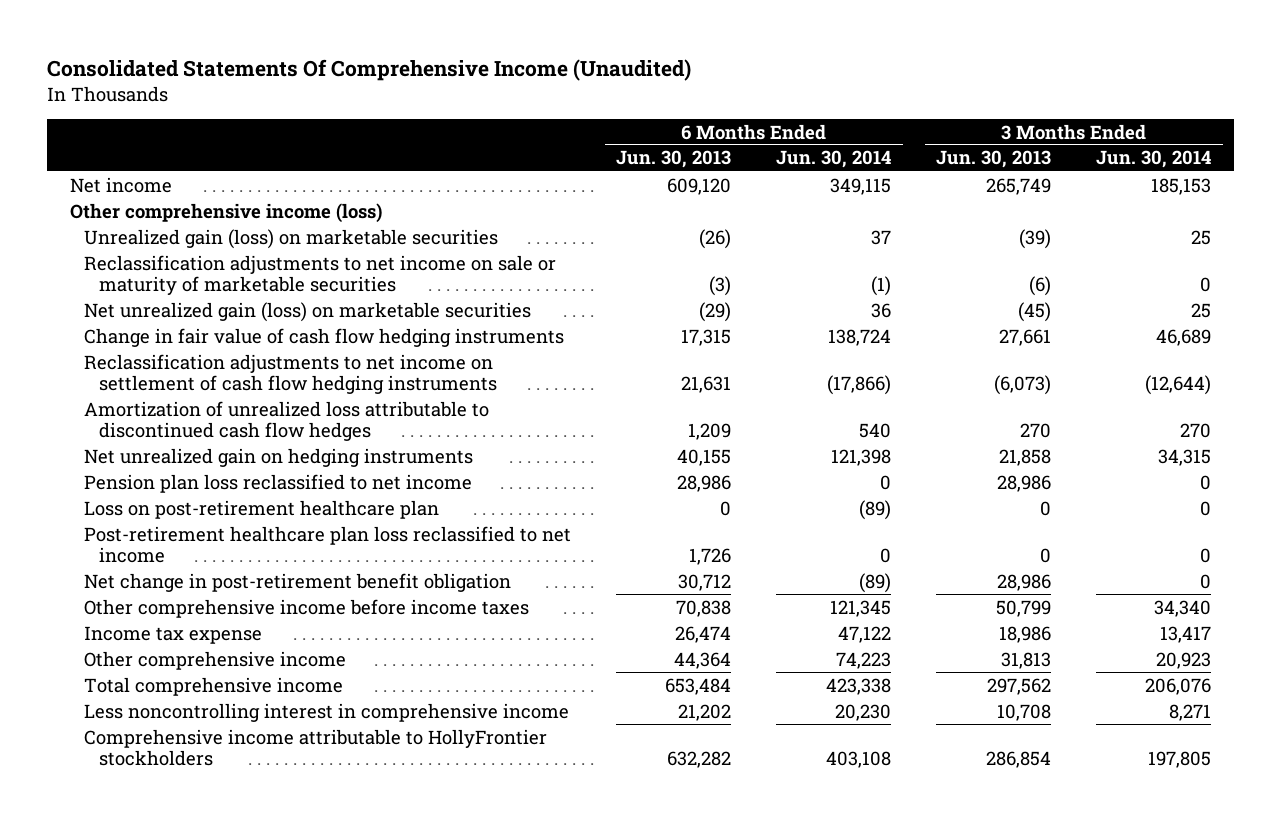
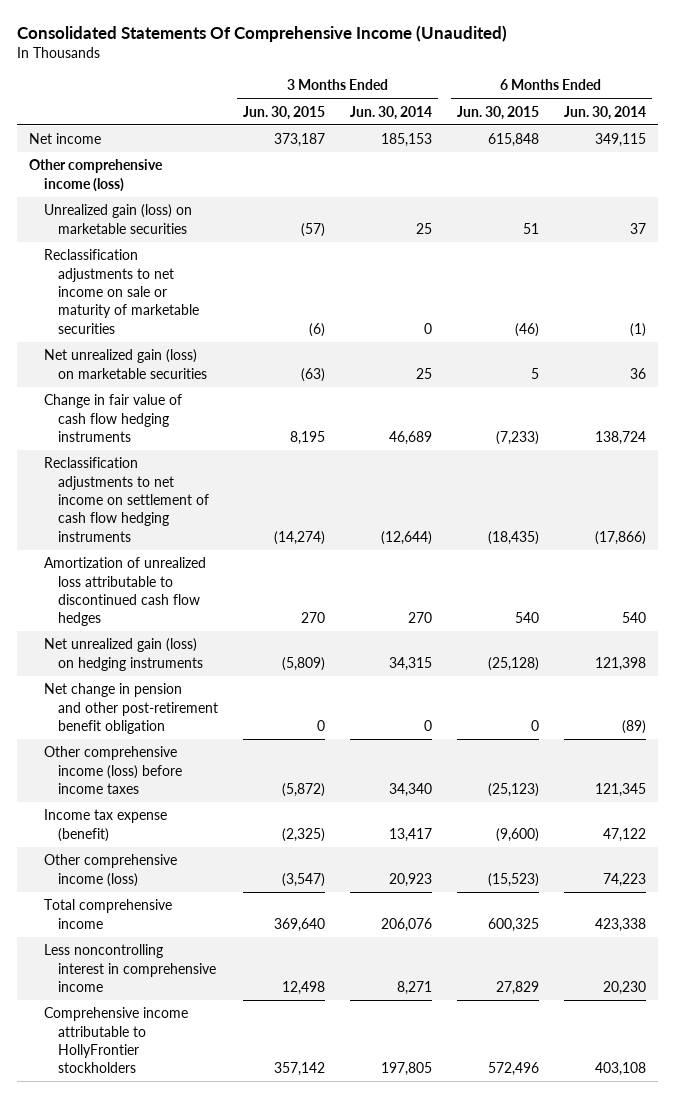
[616,150,732,169] Jun. 30, 2013 -> none
[936,150,1052,169] Jun. 30, 2013 -> none
none -> [243,105,326,120] Jun. 30, 2015
none -> [456,105,539,120] Jun. 30, 2015
[84,473,473,493] Pension plan loss reclassified to net income -> none
[84,499,440,519] Loss on post-retirement healthcare plan -> none
[84,525,572,563] Post-retirement healthcare plan loss reclassified to net income -> none
[84,447,474,467] Net unrealized gain on hedging instruments -> [43,638,204,671] Net unrealized gain (loss) on hedging instruments
[84,572,512,592] Net change in post-retirement benefit obligation -> [43,683,219,735] Net change in pension and other post-retirement benefit obligation
[84,598,530,618] Other comprehensive income before income taxes -> [43,746,183,795] Other comprehensive income (loss) before income taxes
[84,625,263,644] Income tax expense -> [43,809,167,842] Income tax expense (benefit)
[84,650,347,670] Other comprehensive income -> [43,854,177,887] Other comprehensive income (loss)

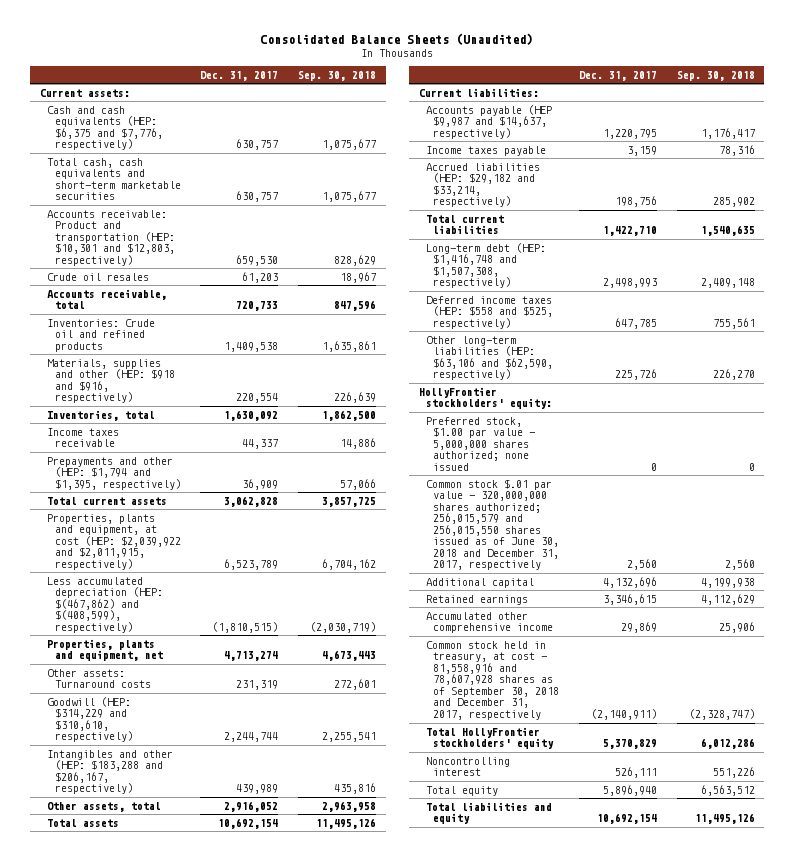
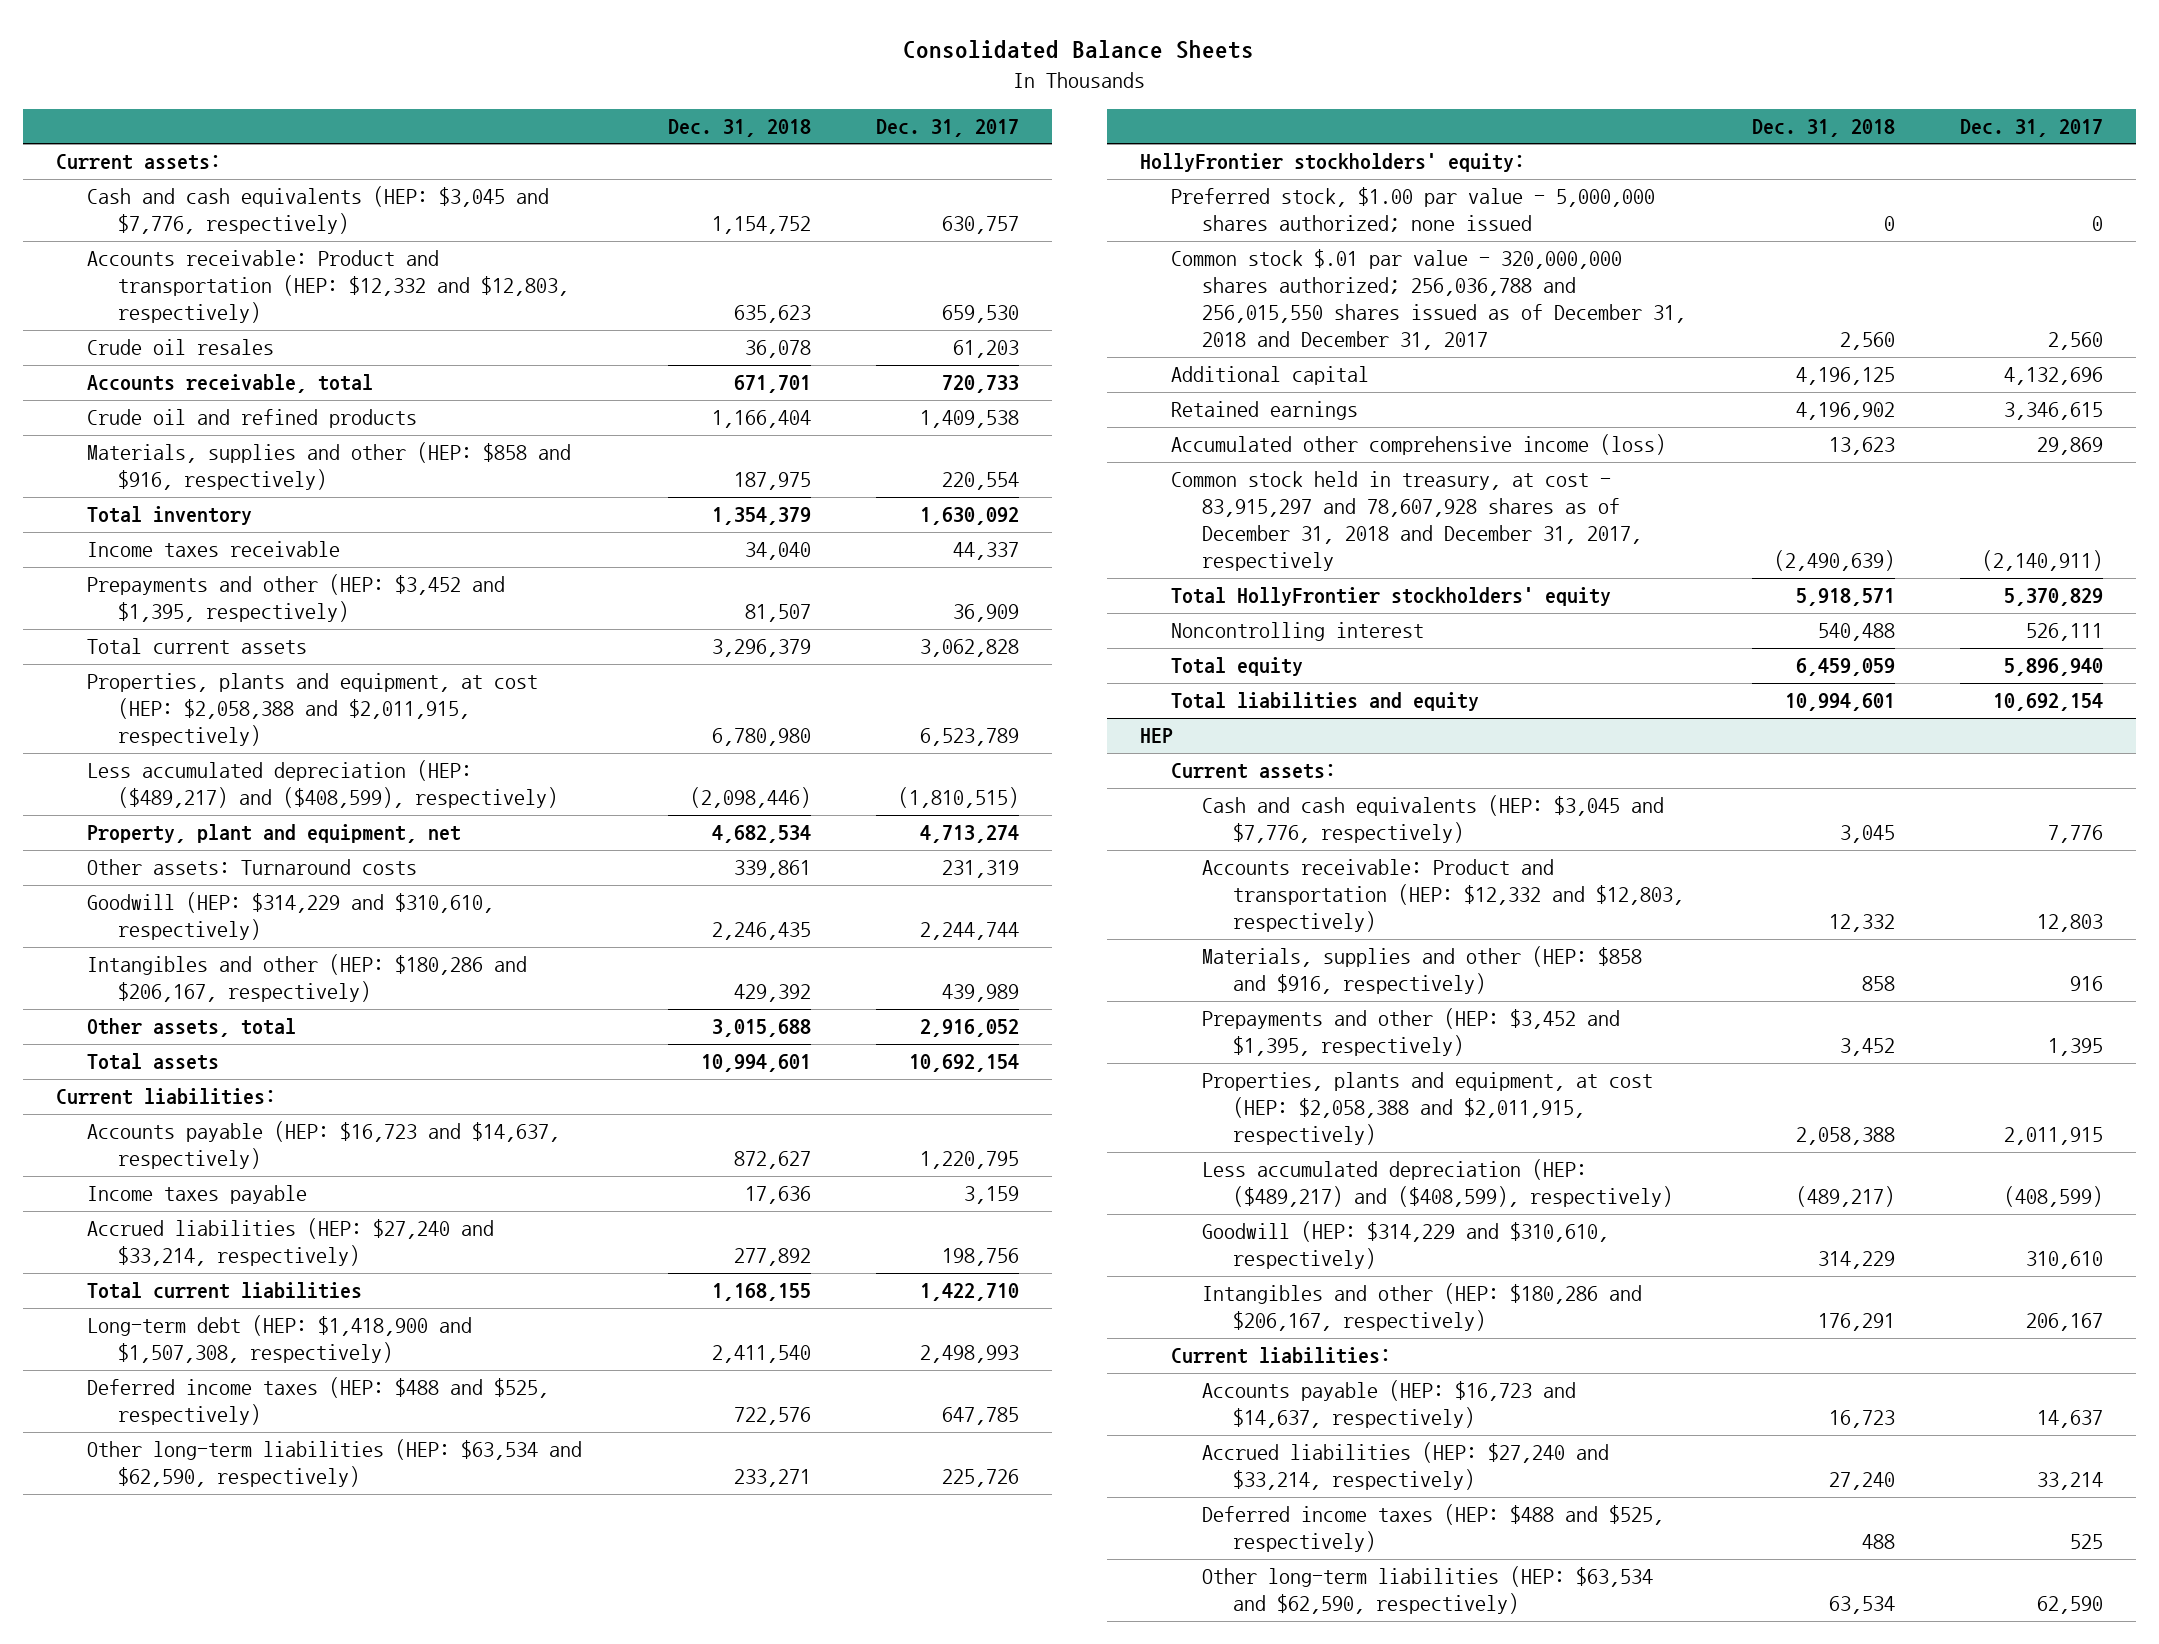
[260,33,534,46] Consolidated Balance Sheets (Unaudited) -> [903,39,1255,59] Consolidated Balance Sheets
[298,70,377,81] Sep. 30, 2018 -> none
none -> [667,118,811,137] Dec. 31, 2018
[47,157,181,201] Total cash, cash equivalents and short-term marketable securities -> none
[47,105,163,151] Cash and cash equivalents (HEP: $6,375 and $7,776, respectively) -> [86,186,549,235] Cash and cash equivalents (HEP: $3,045 and $7,776, respectively)
[47,209,175,266] Accounts receivable: Product and transportation (HEP: $10,301 and $12,803, respectively) -> [86,250,570,324] Accounts receivable: Product and transportation (HEP: $12,332 and $12,803, respectively)
[47,318,156,352] Inventories: Crude oil and refined products -> [86,409,417,429] Crude oil and refined products
[47,358,175,404] Materials, supplies and other (HEP: $918 and $916, respectively) -> [86,442,571,491] Materials, supplies and other (HEP: $858 and $916, respectively)
[47,409,156,421] Inventories, total -> [86,506,252,526] Total inventory
[47,456,181,490] Prepayments and other (HEP: $1,794 and $1,395, respectively) -> [86,574,505,623] Prepayments and other (HEP: $3,452 and $1,395, respectively)
[47,513,181,570] Properties, plants and equipment, at cost (HEP: $2,039,922 and $2,011,915, respectively) -> [86,673,538,747] Properties, plants and equipment, at cost (HEP: $2,058,388 and $2,011,915, respectively)
[47,576,163,633] Less accumulated depreciation (HEP: $(467,862) and $(408,599), respectively) -> [86,760,559,809] Less accumulated depreciation (HEP: ($489,217) and ($408,599), respectively)
[47,638,163,662] Properties, plants and equipment, net -> [86,824,461,844] Property, plant and equipment, net
[47,749,174,795] Intangibles and other (HEP: $183,288 and $206,167, respectively) -> [86,954,527,1003] Intangibles and other (HEP: $180,286 and $206,167, respectively)
[425,104,552,139] Accounts payable (HEP $9,987 and $14,637, respectively) -> [86,1121,560,1170] Accounts payable (HEP: $16,723 and $14,637, respectively)
[425,162,540,208] Accrued liabilities (HEP: $29,182 and $33,214, respectively) -> [86,1218,494,1267] Accrued liabilities (HEP: $27,240 and $33,214, respectively)
[425,242,546,289] Long-term debt (HEP: $1,416,748 and $1,507,308, respectively) -> [86,1315,472,1364] Long-term debt (HEP: $1,418,900 and $1,507,308, respectively)
[425,295,554,329] Deferred income taxes (HEP: $558 and $525, respectively) -> [86,1377,549,1426] Deferred income taxes (HEP: $488 and $525, respectively)
[425,335,554,381] Other long-term liabilities (HEP: $63,106 and $62,590, respectively) -> [86,1439,582,1488] Other long-term liabilities (HEP: $63,534 and $62,590, respectively)
[425,478,560,571] Common stock $.01 par value - 320,000,000 shares authorized; 256,015,579 and 256,015,550 shares issued as of June 30, 2018 and December 31, 2017, respectively -> [1170,249,1686,351] Common stock $.01 par value - 320,000,000 shares authorized; 256,036,788 and 256,015,550 shares issued as of December 31, 2018 and December 31, 2017
[425,611,554,634] Accumulated other comprehensive income -> [1170,434,1666,456] Accumulated other comprehensive income (loss)
[425,640,560,720] Common stock held in treasury, at cost - 81,558,916 and 78,607,928 shares as of September 30, 2018 and December 31, 2017, respectively -> [1170,471,1642,572] Common stock held in treasury, at cost - 83,915,297 and 78,607,928 shares as of December 31, 2018 and December 31, 2017, respectively
none -> [1139,728,1173,744] HEP
none -> [1170,763,1336,780] Current assets:
none -> [1201,795,1664,844] Cash and cash equivalents (HEP: $3,045 and $7,776, respectively)
none -> [1201,859,1685,933] Accounts receivable: Product and transportation (HEP: $12,332 and $12,803, respectively)
none -> [1201,946,1642,995] Materials, supplies and other (HEP: $858 and $916, respectively)
none -> [1201,1008,1620,1057] Prepayments and other (HEP: $3,452 and $1,395, respectively)
none -> [1201,1072,1653,1146] Properties, plants and equipment, at cost (HEP: $2,058,388 and $2,011,915, respectively)
none -> [1201,1159,1674,1208] Less accumulated depreciation (HEP: ($489,217) and ($408,599), respectively)
none -> [1201,1221,1609,1270] Goodwill (HEP: $314,229 and $310,610, respectively)
none -> [1201,1283,1642,1332] Intangibles and other (HEP: $180,286 and $206,167, respectively)
none -> [1170,1347,1391,1365] Current liabilities:
none -> [1201,1380,1576,1429] Accounts payable (HEP: $16,723 and $14,637, respectively)
none -> [1201,1442,1609,1491] Accrued liabilities (HEP: $27,240 and $33,214, respectively)
none -> [1201,1504,1664,1553] Deferred income taxes (HEP: $488 and $525, respectively)
none -> [1201,1566,1653,1615] Other long-term liabilities (HEP: $63,534 and $62,590, respectively)

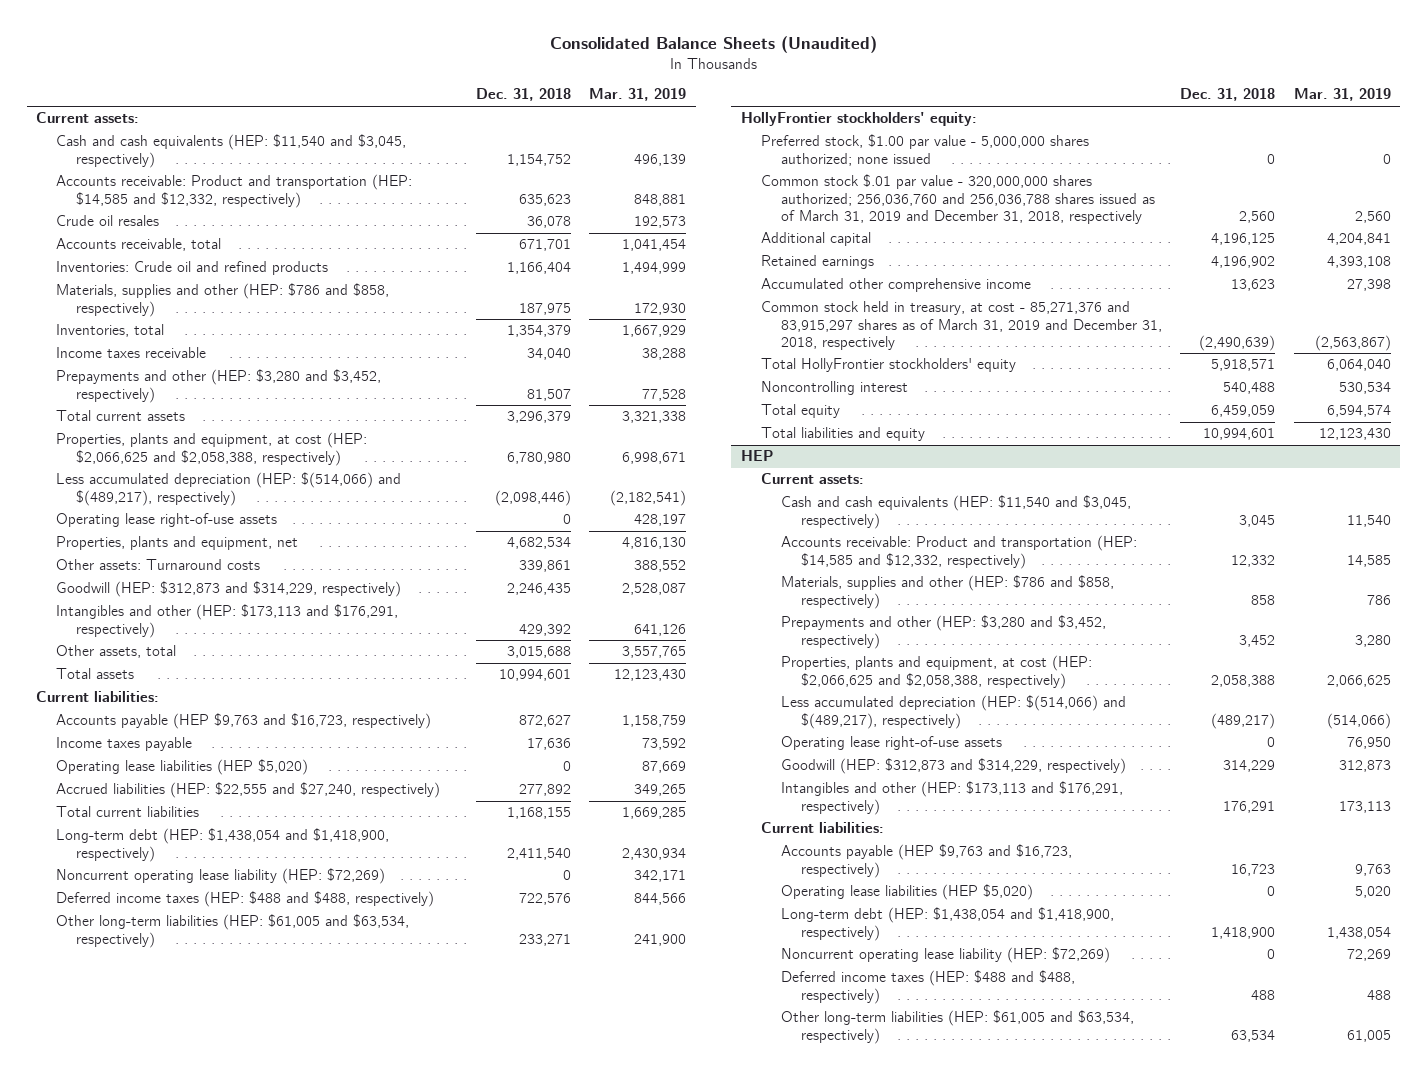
[903,39,1255,59] Consolidated Balance Sheets -> [549,36,877,54] Consolidated Balance Sheets (Unaudited)
[876,118,1020,137] Dec. 31, 2017 -> none
none -> [589,88,687,102] Mar. 31, 2019
[86,186,549,235] Cash and cash equivalents (HEP: $3,045 and $7,776, respectively) -> [56,134,407,168] Cash and cash equivalents (HEP: $11,540 and $3,045, respectively)
[86,250,570,324] Accounts receivable: Product and transportation (HEP: $12,332 and $12,803, respectively) -> [56,174,413,208] Accounts receivable: Product and transportation (HEP: $14,585 and $12,332, respectively)
[86,409,417,429] Crude oil and refined products -> [56,261,329,276] Inventories: Crude oil and refined products
[86,442,571,491] Materials, supplies and other (HEP: $858 and $916, respectively) -> [56,283,390,317] Materials, supplies and other (HEP: $786 and $858, respectively)
[86,506,252,526] Total inventory -> [56,324,165,338] Inventories, total
[86,574,505,623] Prepayments and other (HEP: $3,452 and $1,395, respectively) -> [56,369,382,403] Prepayments and other (HEP: $3,280 and $3,452, respectively)
[86,673,538,747] Properties, plants and equipment, at cost (HEP: $2,058,388 and $2,011,915, respectively) -> [56,432,368,466] Properties, plants and equipment, at cost (HEP: $2,066,625 and $2,058,388, respectively)
[86,760,559,809] Less accumulated depreciation (HEP: ($489,217) and ($408,599), respectively) -> [56,472,402,506] Less accumulated depreciation (HEP: $(514,066) and $(489,217), respectively)
none -> [56,513,278,528] Operating lease right-of-use assets
[86,824,461,844] Property, plant and equipment, net -> [56,536,299,551] Properties, plants and equipment, net
[86,892,494,941] Goodwill (HEP: $314,229 and $310,610, respectively) -> [56,581,402,598] Goodwill (HEP: $312,873 and $314,229, respectively)
[86,954,527,1003] Intangibles and other (HEP: $180,286 and $206,167, respectively) -> [56,604,399,638] Intangibles and other (HEP: $173,113 and $176,291, respectively)
[86,1121,560,1170] Accounts payable (HEP: $16,723 and $14,637, respectively) -> [56,713,432,730] Accounts payable (HEP $9,763 and $16,723, respectively)
none -> [56,759,309,776] Operating lease liabilities (HEP $5,020)
[86,1218,494,1267] Accrued liabilities (HEP: $27,240 and $33,214, respectively) -> [56,782,441,799] Accrued liabilities (HEP: $22,555 and $27,240, respectively)
[86,1315,472,1364] Long-term debt (HEP: $1,418,900 and $1,507,308, respectively) -> [56,828,390,862] Long-term debt (HEP: $1,438,054 and $1,418,900, respectively)
none -> [56,868,386,885] Noncurrent operating lease liability (HEP: $72,269)
[86,1377,549,1426] Deferred income taxes (HEP: $488 and $525, respectively) -> [56,891,435,908] Deferred income taxes (HEP: $488 and $488, respectively)
[86,1439,582,1488] Other long-term liabilities (HEP: $63,534 and $62,590, respectively) -> [56,914,410,948] Other long-term liabilities (HEP: $61,005 and $63,534, respectively)
[1170,249,1686,351] Common stock $.01 par value - 320,000,000 shares authorized; 256,036,788 and 256,015,550 shares issued as of December 31, 2018 and December 31, 2017 -> [760,174,1155,224] Common stock $.01 par value - 320,000,000 shares authorized; 256,036,760 and 256,036,788 shares issued as of March 31, 2019 and December 31, 2018, respectively
[1170,434,1666,456] Accumulated other comprehensive income (loss) -> [760,278,1031,293] Accumulated other comprehensive income
[1170,471,1642,572] Common stock held in treasury, at cost - 83,915,297 and 78,607,928 shares as of December 31, 2018 and December 31, 2017, respectively -> [760,301,1162,350] Common stock held in treasury, at cost - 85,271,376 and 83,915,297 shares as of March 31, 2019 and December 31, 2018, respectively
[1201,795,1664,844] Cash and cash equivalents (HEP: $3,045 and $7,776, respectively) -> [780,495,1131,529] Cash and cash equivalents (HEP: $11,540 and $3,045, respectively)
[1201,859,1685,933] Accounts receivable: Product and transportation (HEP: $12,332 and $12,803, respectively) -> [780,535,1137,569] Accounts receivable: Product and transportation (HEP: $14,585 and $12,332, respectively)
[1201,946,1642,995] Materials, supplies and other (HEP: $858 and $916, respectively) -> [780,575,1114,609] Materials, supplies and other (HEP: $786 and $858, respectively)
[1201,1008,1620,1057] Prepayments and other (HEP: $3,452 and $1,395, respectively) -> [780,615,1106,649] Prepayments and other (HEP: $3,280 and $3,452, respectively)
[1201,1072,1653,1146] Properties, plants and equipment, at cost (HEP: $2,058,388 and $2,011,915, respectively) -> [780,655,1092,689] Properties, plants and equipment, at cost (HEP: $2,066,625 and $2,058,388, respectively)
[1201,1159,1674,1208] Less accumulated depreciation (HEP: ($489,217) and ($408,599), respectively) -> [780,695,1126,729] Less accumulated depreciation (HEP: $(514,066) and $(489,217), respectively)
none -> [780,736,1002,751] Operating lease right-of-use assets
[1201,1221,1609,1270] Goodwill (HEP: $314,229 and $310,610, respectively) -> [780,758,1126,775] Goodwill (HEP: $312,873 and $314,229, respectively)
[1201,1283,1642,1332] Intangibles and other (HEP: $180,286 and $206,167, respectively) -> [780,781,1123,815] Intangibles and other (HEP: $173,113 and $176,291, respectively)
[1201,1442,1609,1491] Accrued liabilities (HEP: $27,240 and $33,214, respectively) -> none
[1201,1380,1576,1429] Accounts payable (HEP: $16,723 and $14,637, respectively) -> [780,844,1072,878] Accounts payable (HEP $9,763 and $16,723, respectively)
none -> [780,884,1033,901] Operating lease liabilities (HEP $5,020)
none -> [780,907,1114,941] Long-term debt (HEP: $1,438,054 and $1,418,900, respectively)
none -> [780,947,1110,964] Noncurrent operating lease liability (HEP: $72,269)
[1201,1504,1664,1553] Deferred income taxes (HEP: $488 and $525, respectively) -> [780,970,1075,1004] Deferred income taxes (HEP: $488 and $488, respectively)
[1201,1566,1653,1615] Other long-term liabilities (HEP: $63,534 and $62,590, respectively) -> [780,1010,1134,1044] Other long-term liabilities (HEP: $61,005 and $63,534, respectively)

